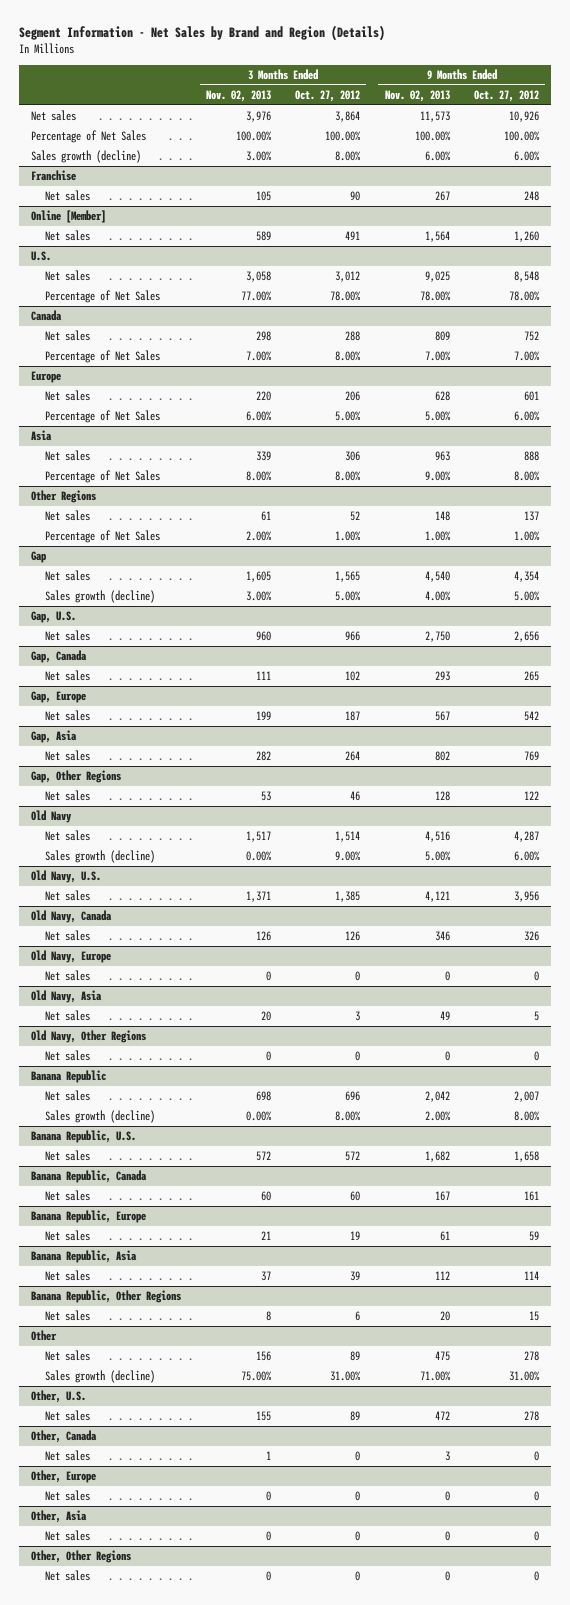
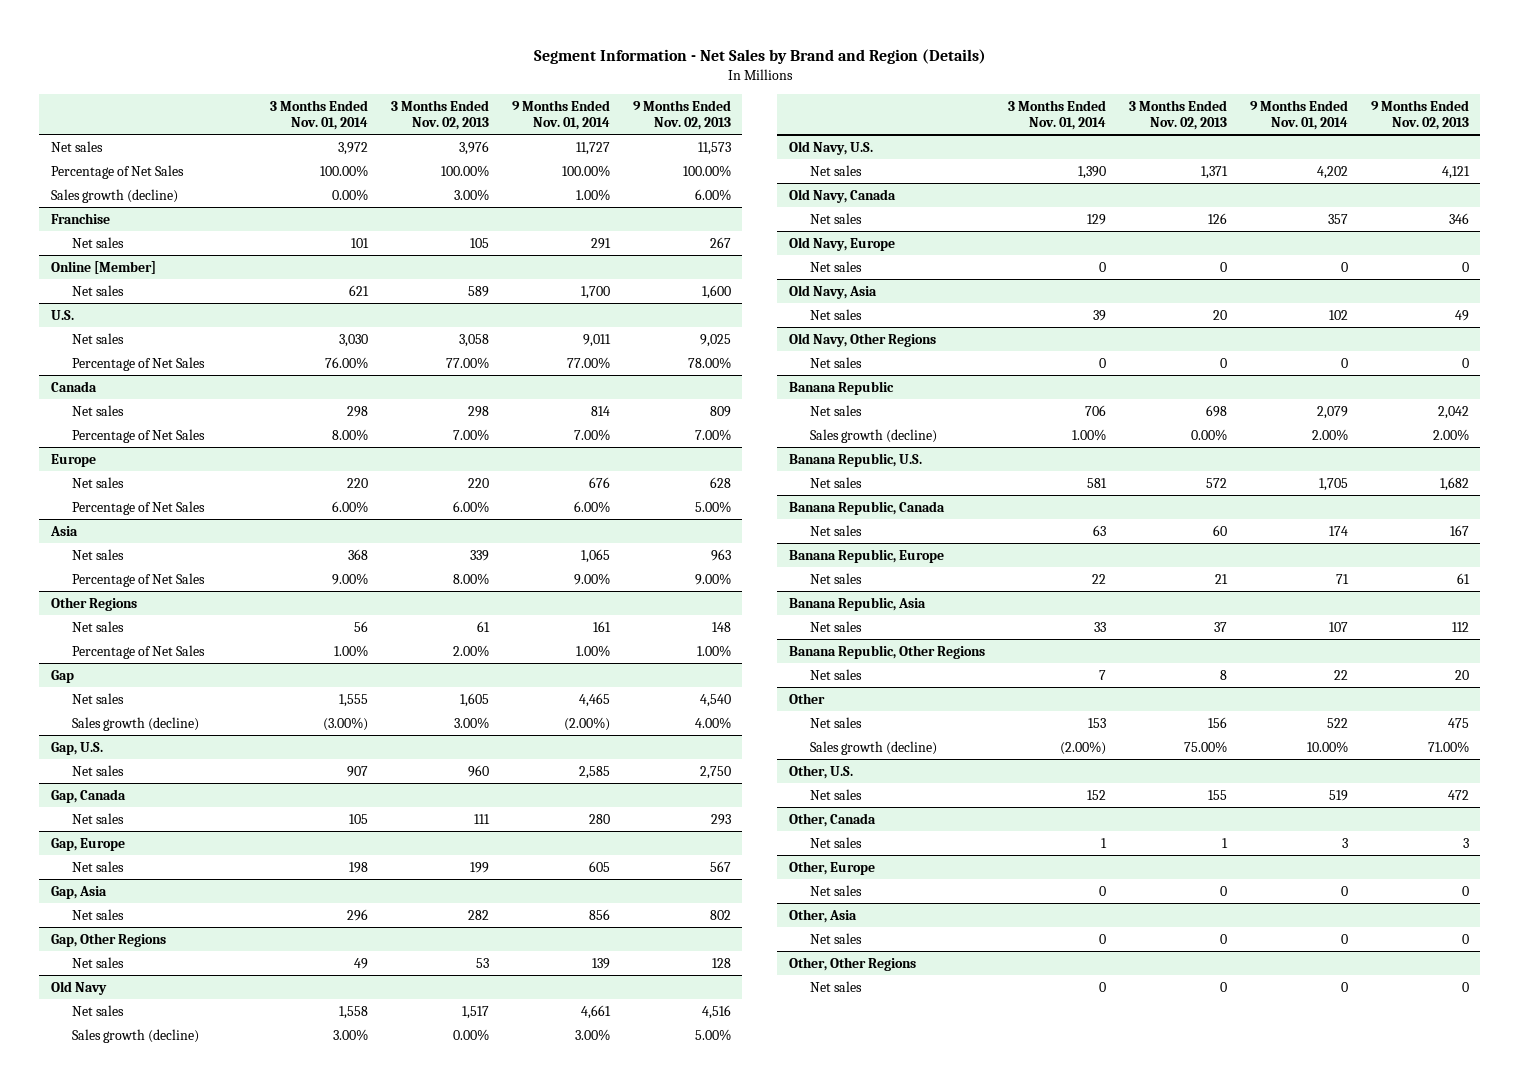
[295,89,361,102] Oct. 27, 2012 -> none
[474,89,540,102] Oct. 27, 2012 -> none
none -> [269,99,368,131] 3 Months Ended Nov. 01, 2014
none -> [511,99,610,131] 9 Months Ended Nov. 01, 2014
[424,231,450,243] 1,564 -> [701,284,731,299] 1,600

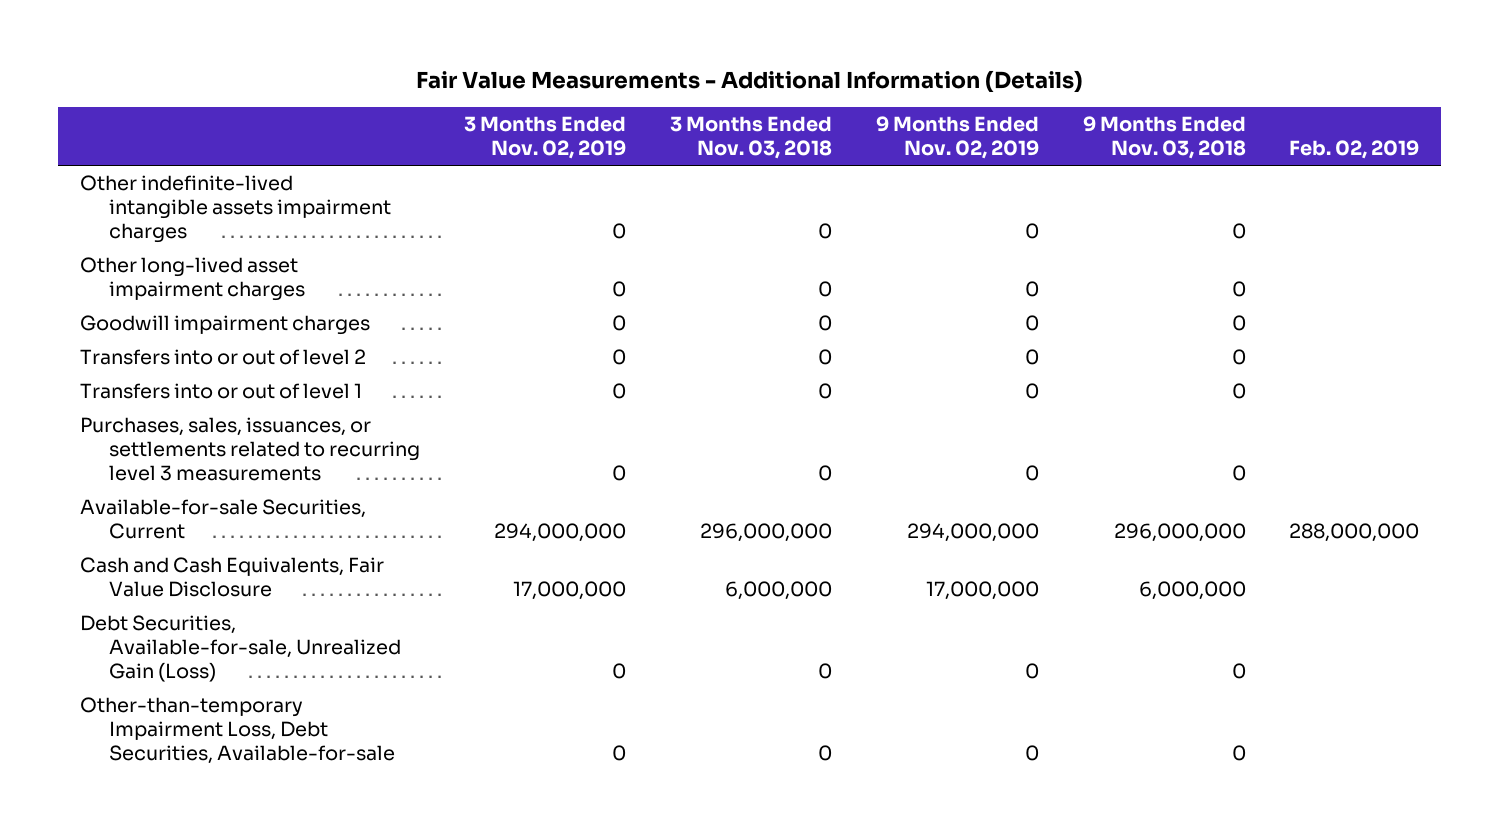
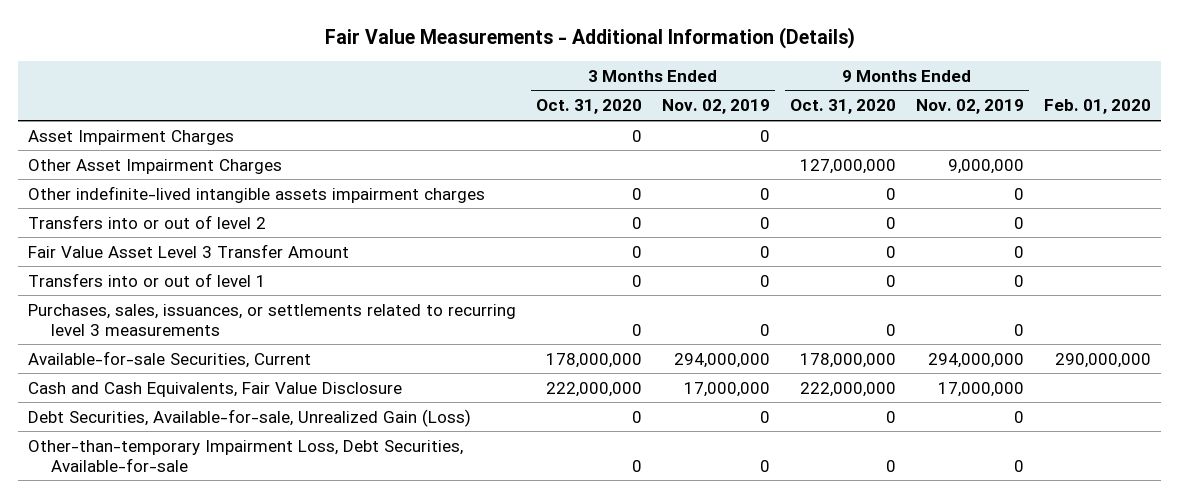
[669,116,832,160] 3 Months Ended Nov. 03, 2018 -> none
[1082,116,1246,160] 9 Months Ended Nov. 03, 2018 -> none
[1289,140,1420,160] Feb. 02, 2019 -> none
none -> [536,99,643,115] Oct. 31, 2020
none -> [790,99,897,115] Oct. 31, 2020
none -> [1043,99,1151,115] Feb. 01, 2020
none -> [28,129,235,145] Asset Impairment Charges
none -> [28,158,283,174] Other Asset Impairment Charges
[79,257,306,302] Other long-lived asset impairment charges -> none
[79,315,370,336] Goodwill impairment charges -> none
none -> [28,243,350,258] Fair Value Asset Level 3 Transfer Amount

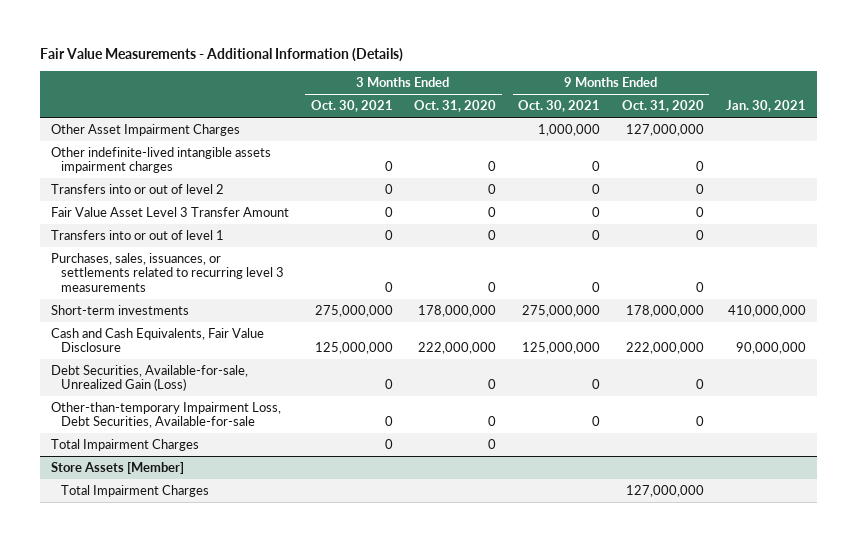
[662,99,771,115] Nov. 02, 2019 -> none
[916,99,1025,115] Nov. 02, 2019 -> none
[1043,99,1151,115] Feb. 01, 2020 -> none
none -> [310,100,393,113] Oct. 30, 2021
none -> [518,100,601,113] Oct. 30, 2021
none -> [725,100,806,113] Jan. 30, 2021
[28,129,235,145] Asset Impairment Charges -> none
[28,350,312,368] Available-for-sale Securities, Current -> [50,304,189,315] Short-term investments
none -> [50,438,199,451] Total Impairment Charges
none -> [50,461,184,474] Store Assets [Member]
none -> [61,484,210,497] Total Impairment Charges

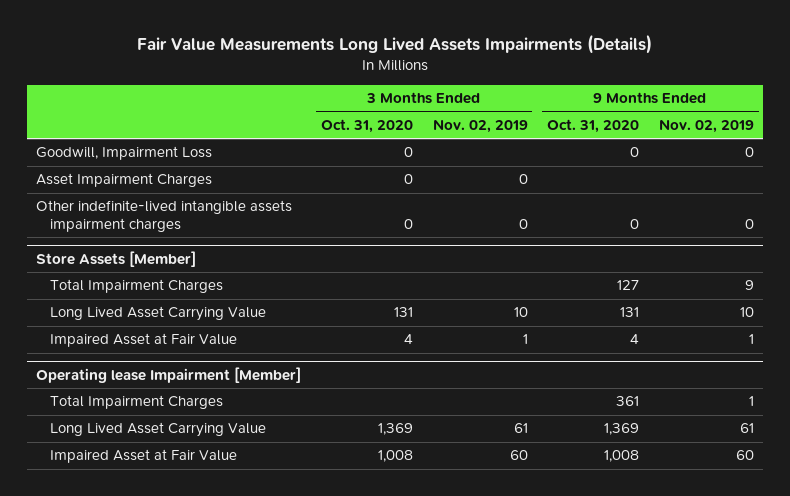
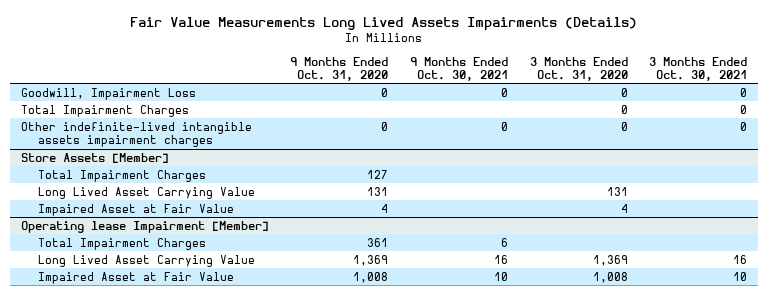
[432,120,528,134] Nov. 02, 2019 -> none
[658,120,754,134] Nov. 02, 2019 -> none
none -> [410,56,509,82] 9 Months Ended Oct. 30, 2021
none -> [649,56,748,82] 3 Months Ended Oct. 30, 2021
[36,173,213,188] Asset Impairment Charges -> [20,104,189,117] Total Impairment Charges

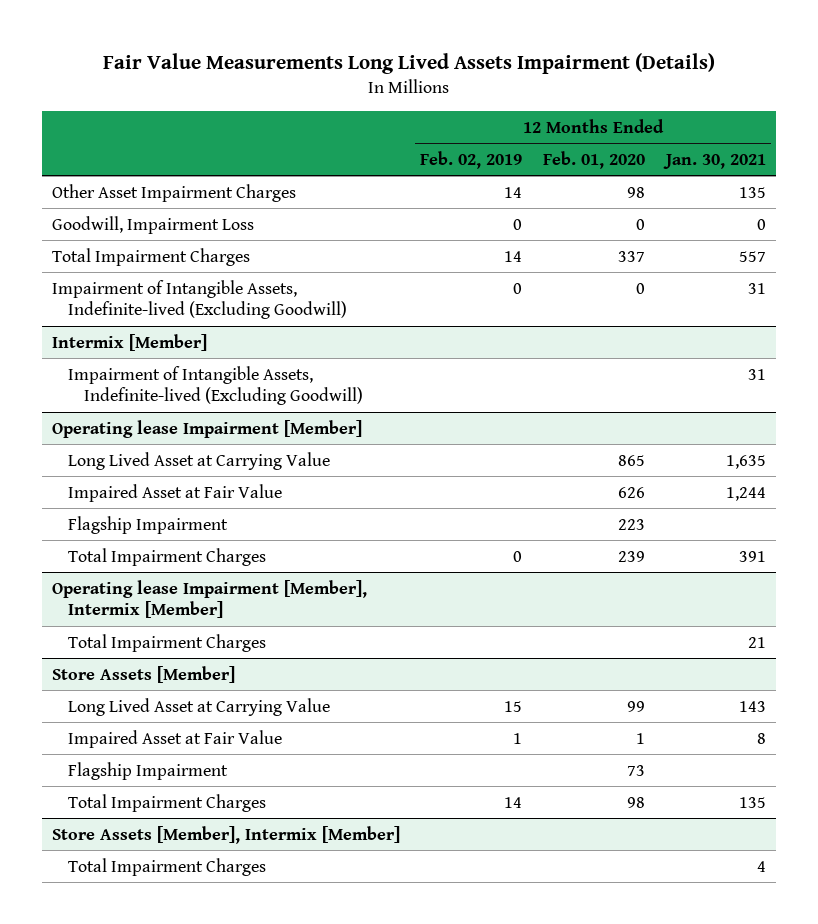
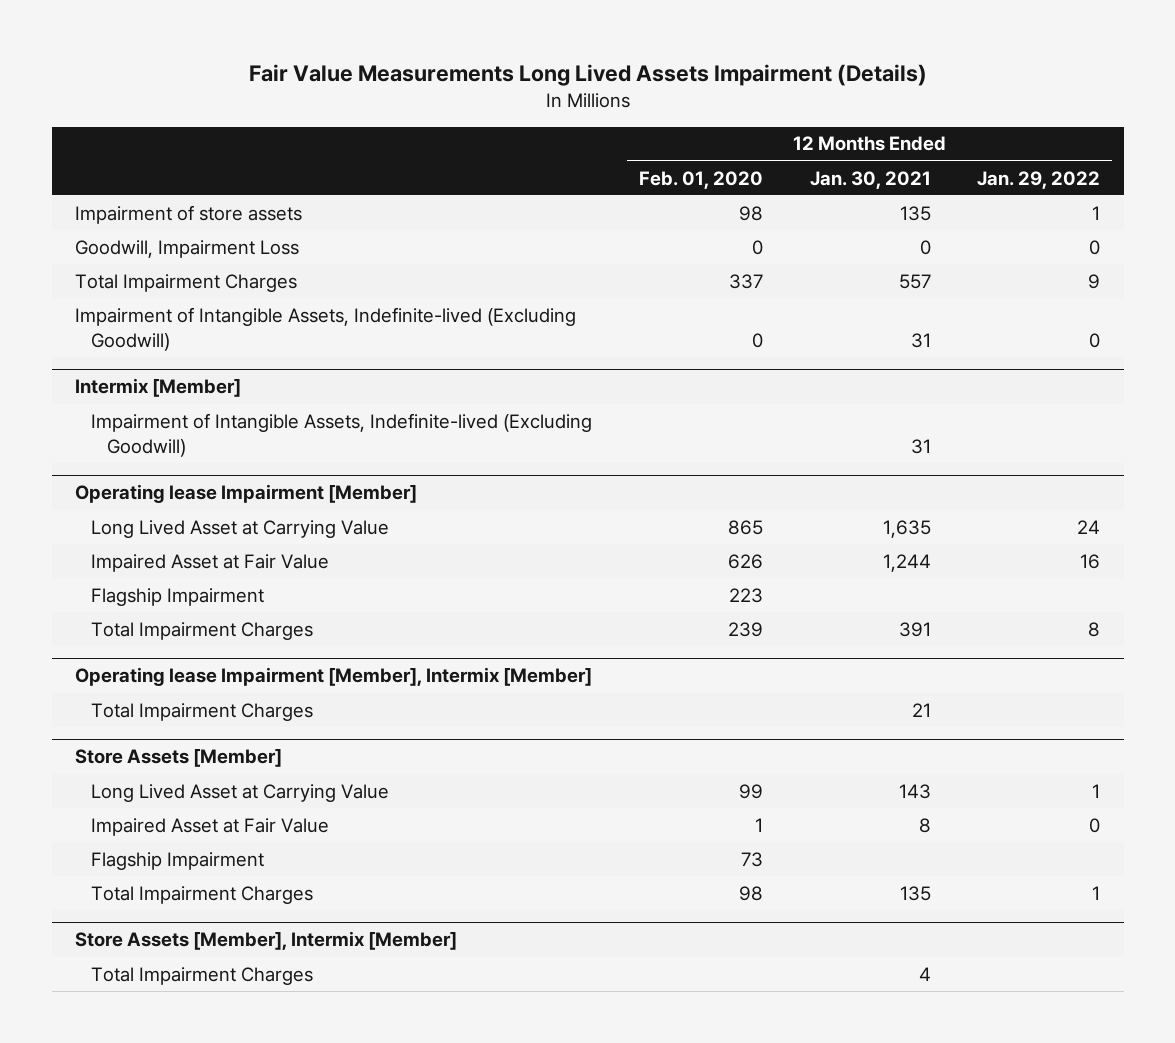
[420,150,523,169] Feb. 02, 2019 -> none
none -> [977,170,1101,189] Jan. 29, 2022
[51,183,296,202] Other Asset Impairment Charges -> [75,204,303,224] Impairment of store assets

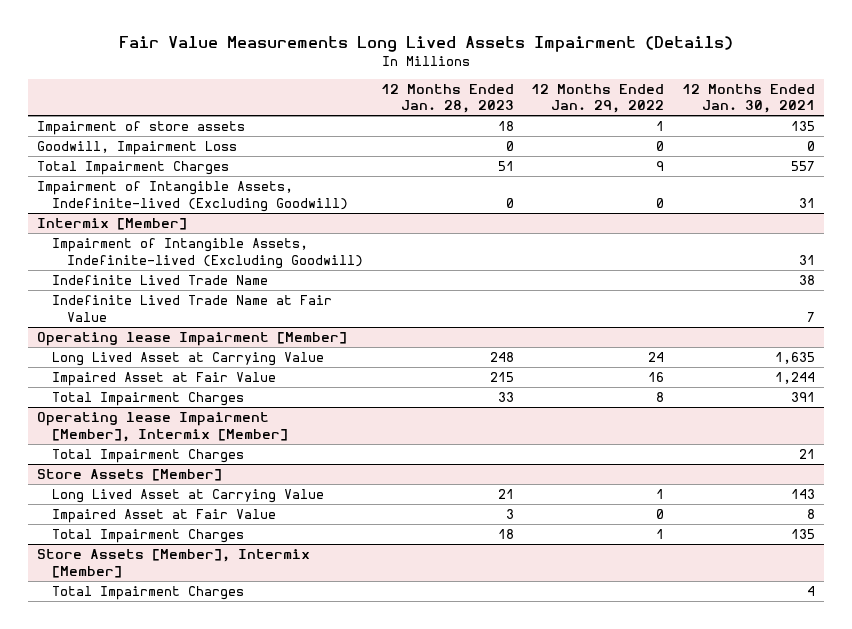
[638,170,763,189] Feb. 01, 2020 -> none
none -> [380,83,514,114] 12 Months Ended Jan. 28, 2023
none -> [51,275,268,286] Indefinite Lived Trade Name
none -> [51,295,332,322] Indefinite Lived Trade Name at Fair Value
[91,587,265,606] Flagship Impairment -> none
[91,851,265,870] Flagship Impairment -> none

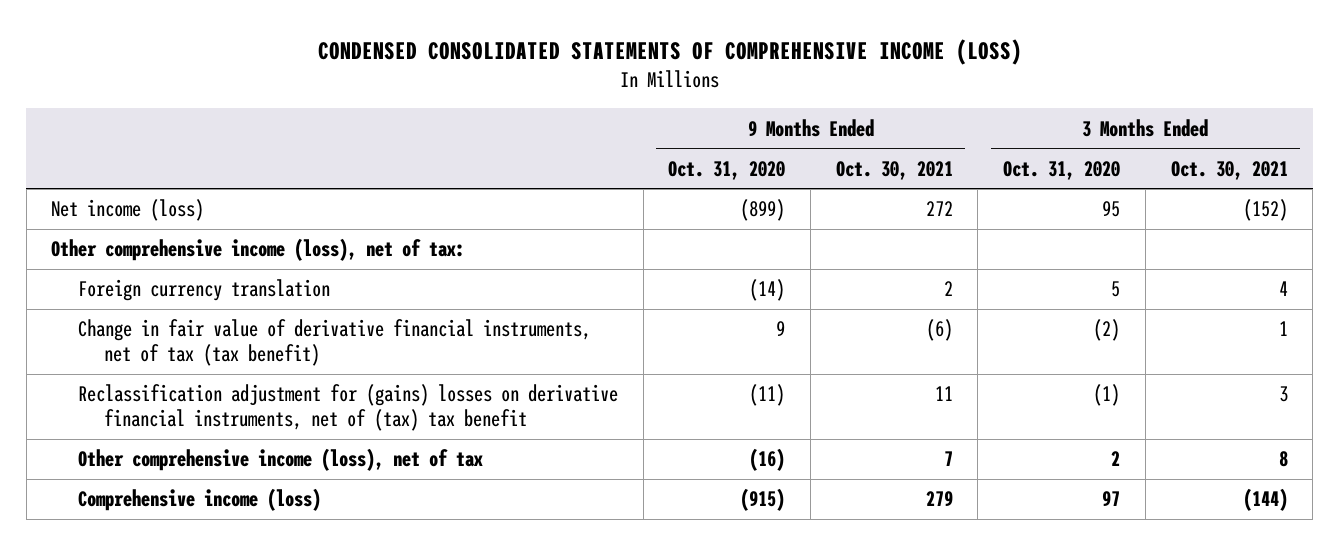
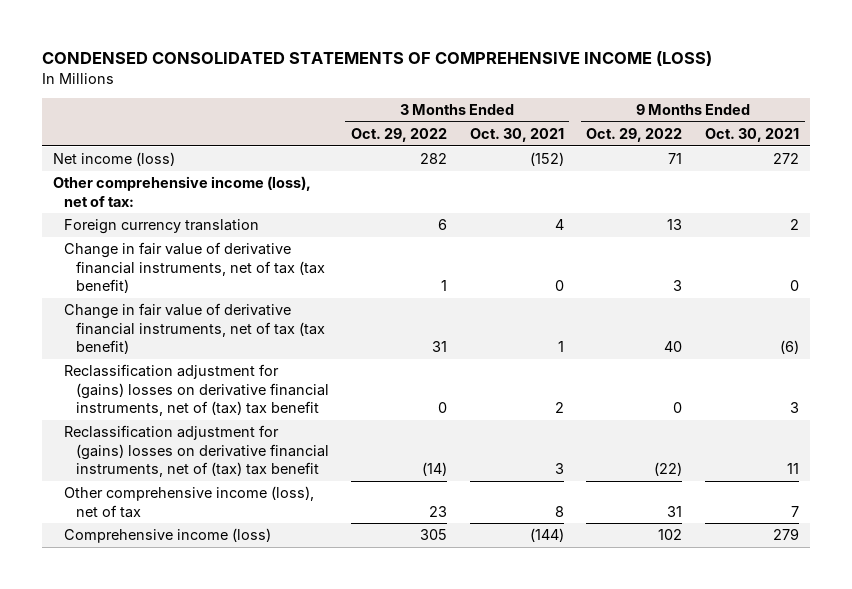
[668,160,786,180] Oct. 31, 2020 -> none
[1003,160,1121,180] Oct. 31, 2020 -> none
none -> [351,127,448,142] Oct. 29, 2022
none -> [586,127,683,142] Oct. 29, 2022
none -> [64,242,325,294] Change in fair value of derivative financial instruments, net of tax (tax benefit)
none -> [64,364,329,417] Reclassification adjustment for (gains) losses on derivative financial instruments, net of (tax) tax benefit

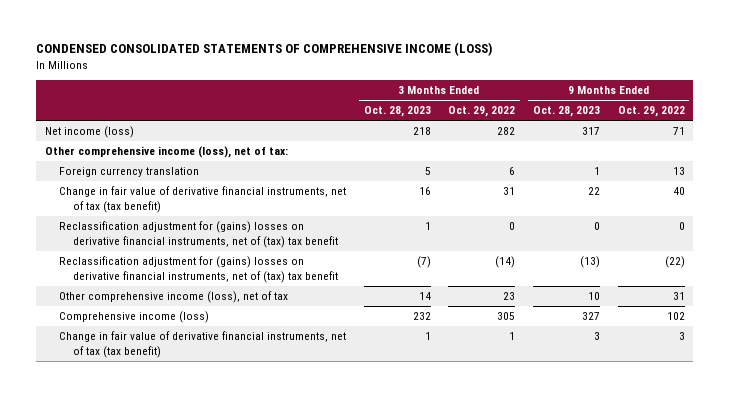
[469,127,564,142] Oct. 30, 2021 -> none
[704,127,799,142] Oct. 30, 2021 -> none
none -> [363,106,431,118] Oct. 28, 2023
none -> [532,106,600,118] Oct. 28, 2023
[64,242,325,294] Change in fair value of derivative financial instruments, net of tax (tax benefit) -> [58,331,346,358] Change in fair value of derivative financial instruments, net of tax (tax benefit)

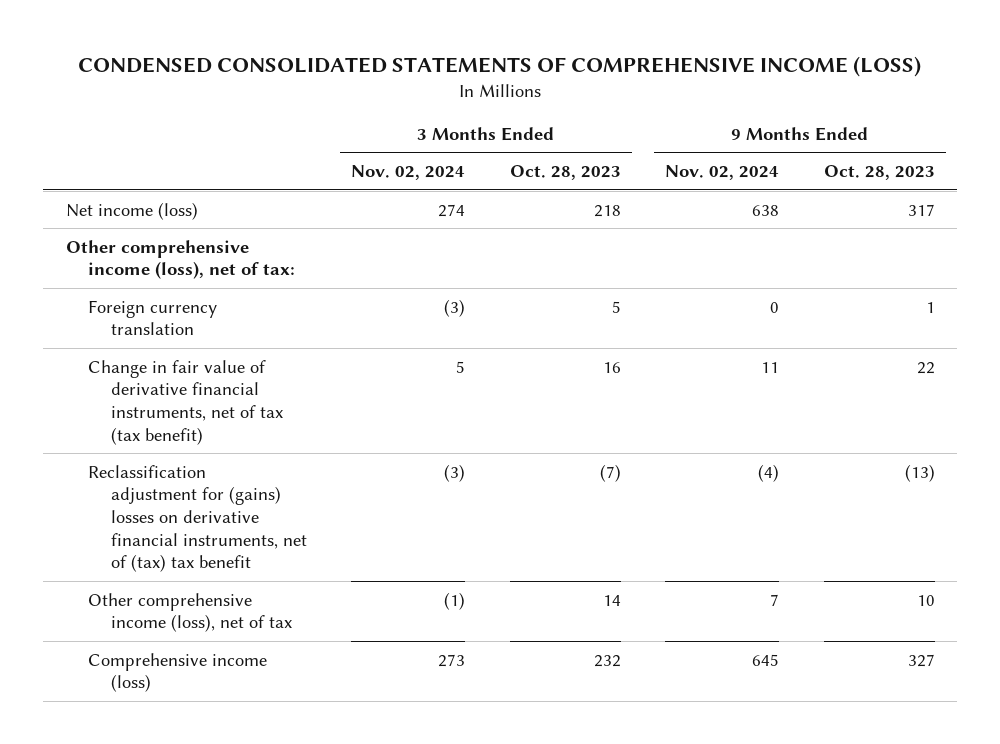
[448,106,516,118] Oct. 29, 2022 -> none
[617,106,685,118] Oct. 29, 2022 -> none
none -> [351,165,466,181] Nov. 02, 2024
none -> [665,165,780,181] Nov. 02, 2024
[58,221,339,248] Reclassification adjustment for (gains) losses on derivative financial instruments, net of (tax) tax benefit -> none
[58,331,346,358] Change in fair value of derivative financial instruments, net of tax (tax benefit) -> none

